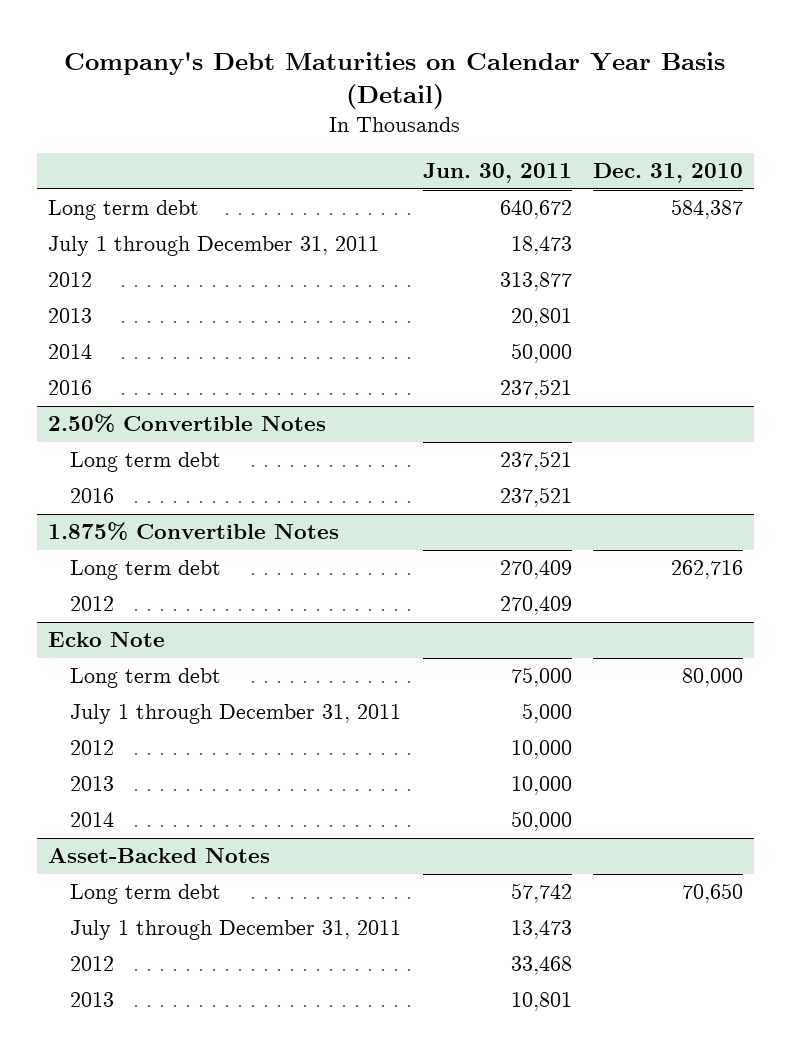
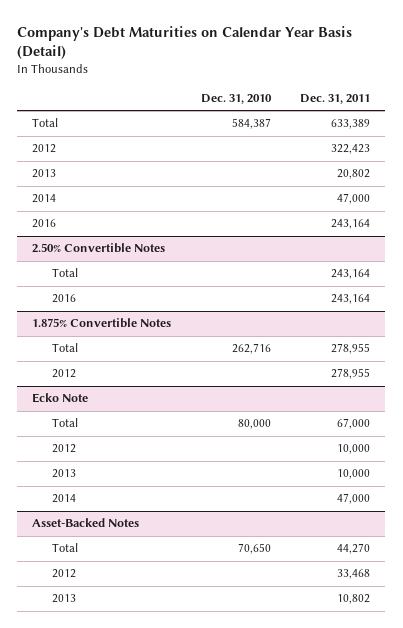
[422,163,572,184] Jun. 30, 2011 -> none
none -> [300,93,371,104] Dec. 31, 2011
[47,236,379,257] July 1 through December 31, 2011 -> none
[47,200,199,221] Long term debt -> [32,118,59,128] Total
[70,452,222,473] Long term debt -> [51,268,78,278] Total
[70,560,222,581] Long term debt -> [51,343,78,353] Total
[70,704,402,725] July 1 through December 31, 2011 -> none
[70,668,222,689] Long term debt -> [51,418,78,428] Total
[70,920,402,941] July 1 through December 31, 2011 -> none
[70,884,222,905] Long term debt -> [51,543,78,553] Total

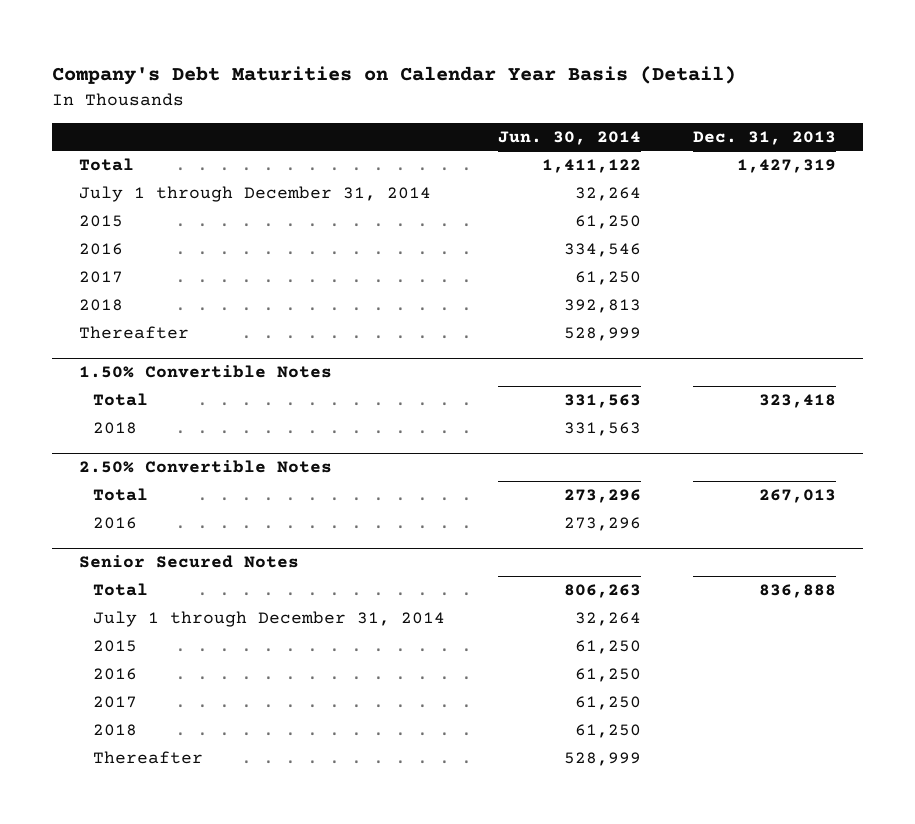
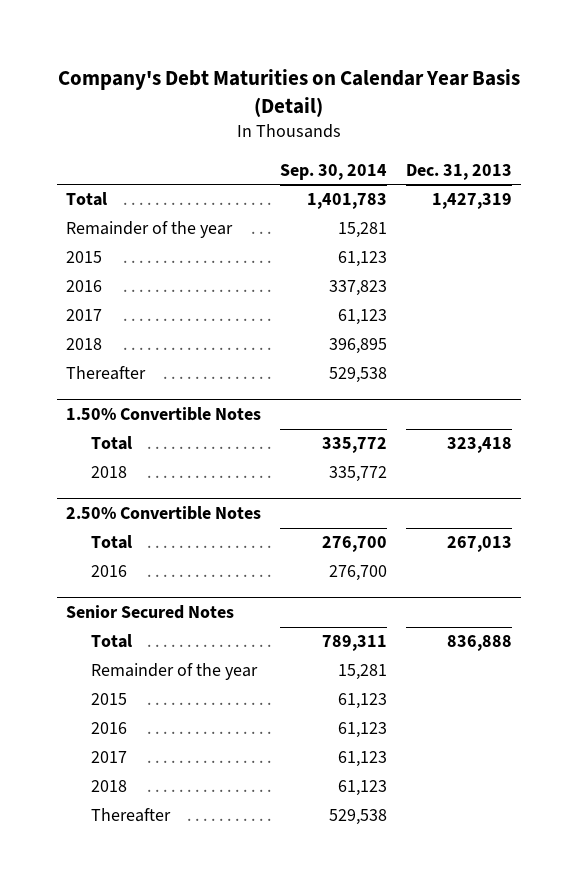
[497,130,641,145] Jun. 30, 2014 -> none
none -> [279,163,387,180] Sep. 30, 2014
[78,185,431,202] July 1 through December 31, 2014 -> [66,221,234,239] Remainder of the year
[93,610,446,627] July 1 through December 31, 2014 -> [90,663,258,681] Remainder of the year

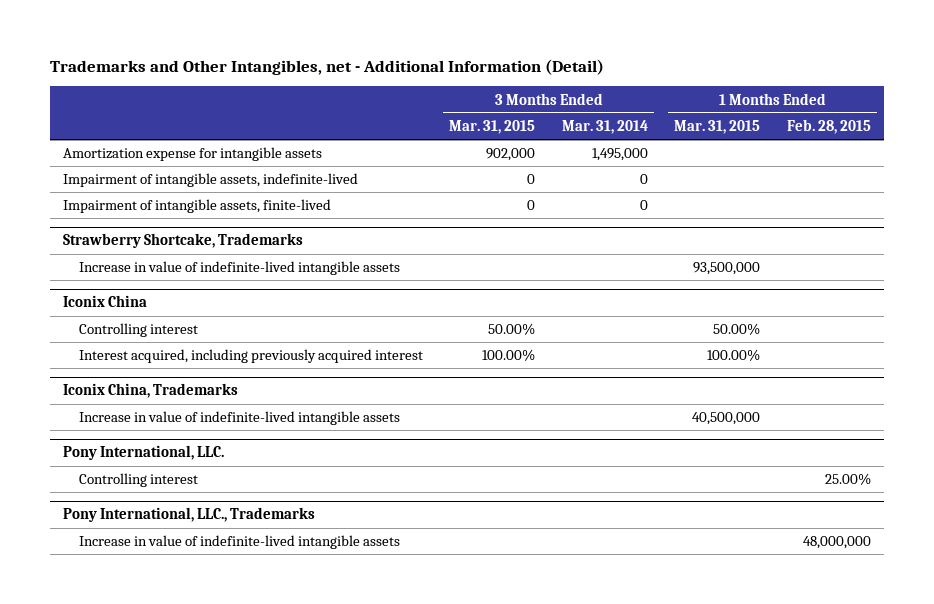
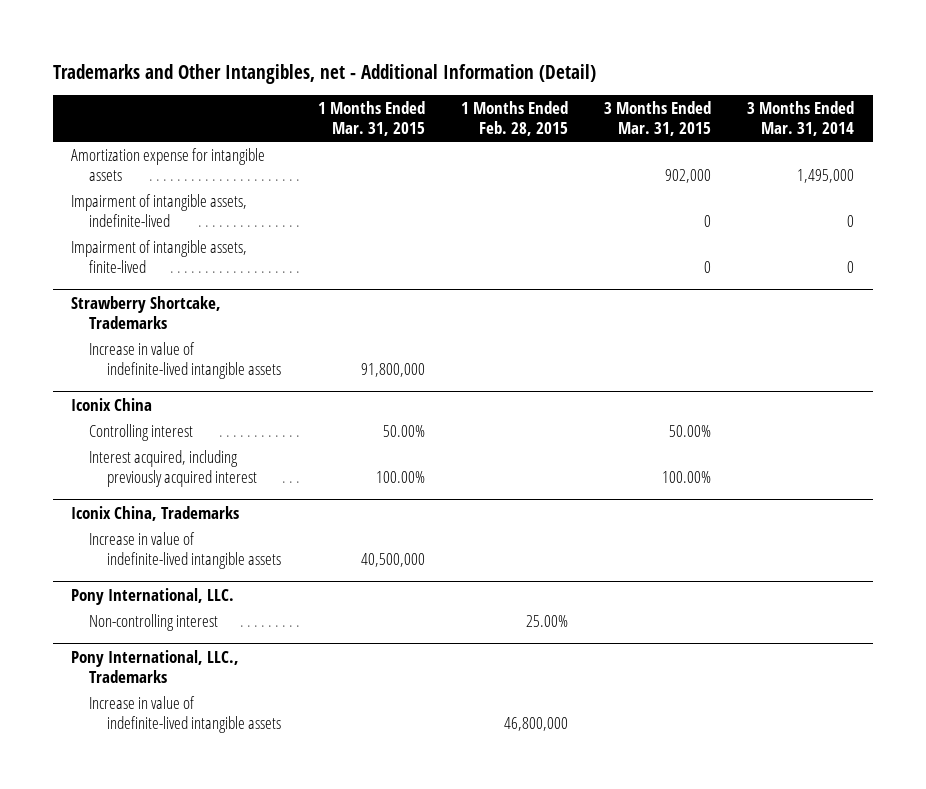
[693,262,761,276] 93,500,000 -> [360,362,425,377] 91,800,000
[78,473,198,488] Controlling interest -> [89,613,219,631] Non-controlling interest
[802,536,871,550] 48,000,000 -> [503,716,568,731] 46,800,000

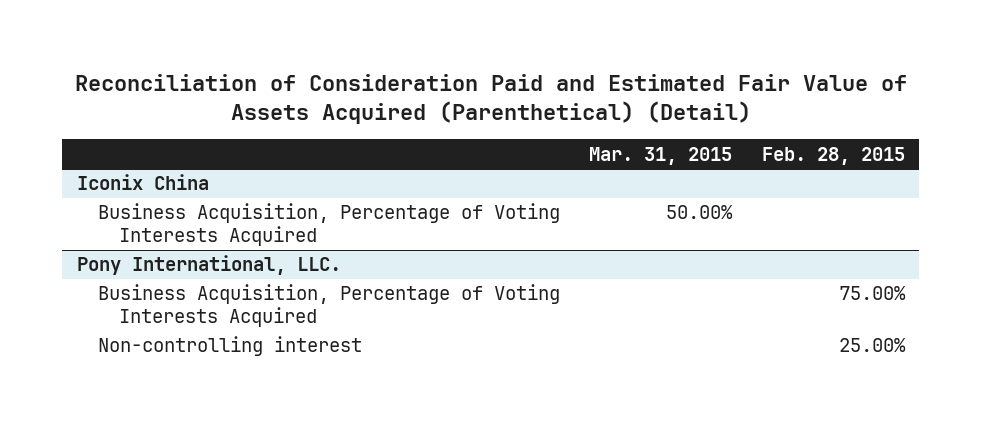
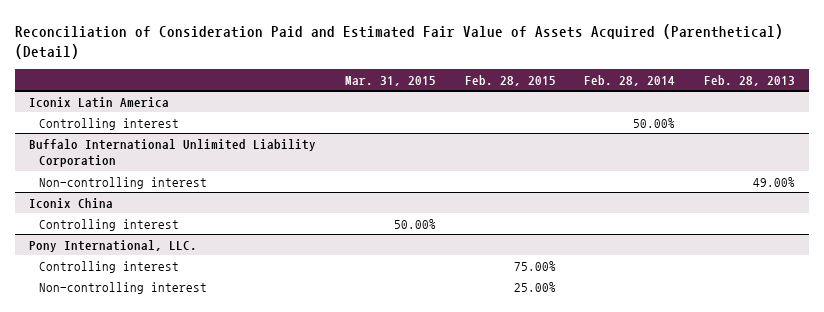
none -> [584,74,676,86] Feb. 28, 2014
none -> [703,74,795,86] Feb. 28, 2013
none -> [29,96,170,108] Iconix Latin America
none -> [38,117,179,130] Controlling interest
none -> [29,138,317,168] Buffalo International Unlimited Liability Corporation
none -> [38,176,207,189] Non-controlling interest
[97,203,560,247] Business Acquisition, Percentage of Voting Interests Acquired -> [38,218,179,231] Controlling interest
[97,284,560,328] Business Acquisition, Percentage of Voting Interests Acquired -> [38,260,179,273] Controlling interest

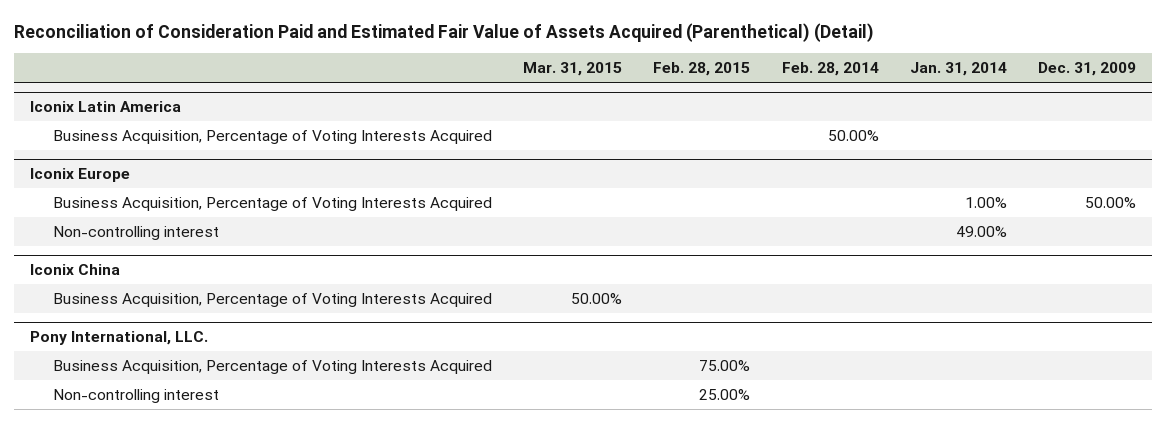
[703,74,795,86] Feb. 28, 2013 -> none
none -> [909,62,1007,77] Jan. 31, 2014
none -> [1037,62,1136,77] Dec. 31, 2009
[29,138,317,168] Buffalo International Unlimited Liability Corporation -> none
[38,176,207,189] Non-controlling interest -> none
[38,117,179,130] Controlling interest -> [53,129,493,144] Business Acquisition, Percentage of Voting Interests Acquired
none -> [29,168,130,183] Iconix Europe
none -> [53,196,493,211] Business Acquisition, Percentage of Voting Interests Acquired
none -> [53,225,220,240] Non-controlling interest
[38,218,179,231] Controlling interest -> [53,292,493,307] Business Acquisition, Percentage of Voting Interests Acquired
[38,260,179,273] Controlling interest -> [53,359,493,374] Business Acquisition, Percentage of Voting Interests Acquired

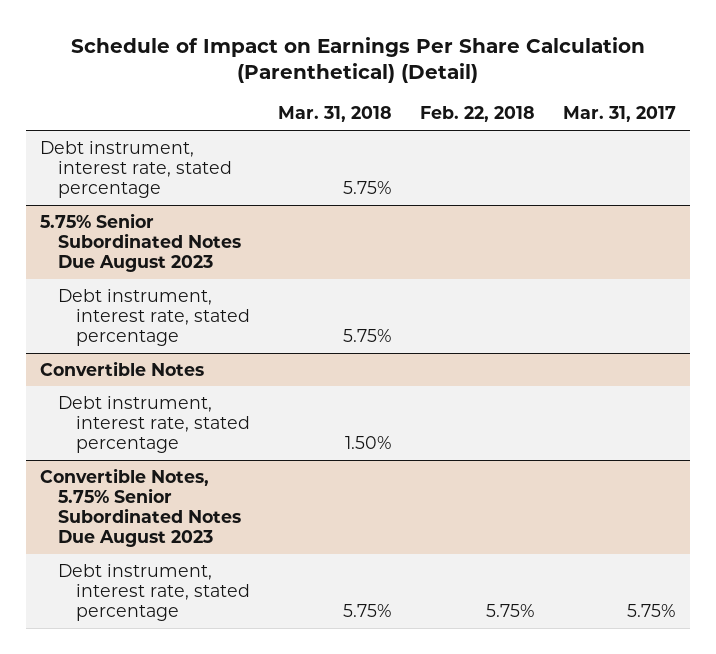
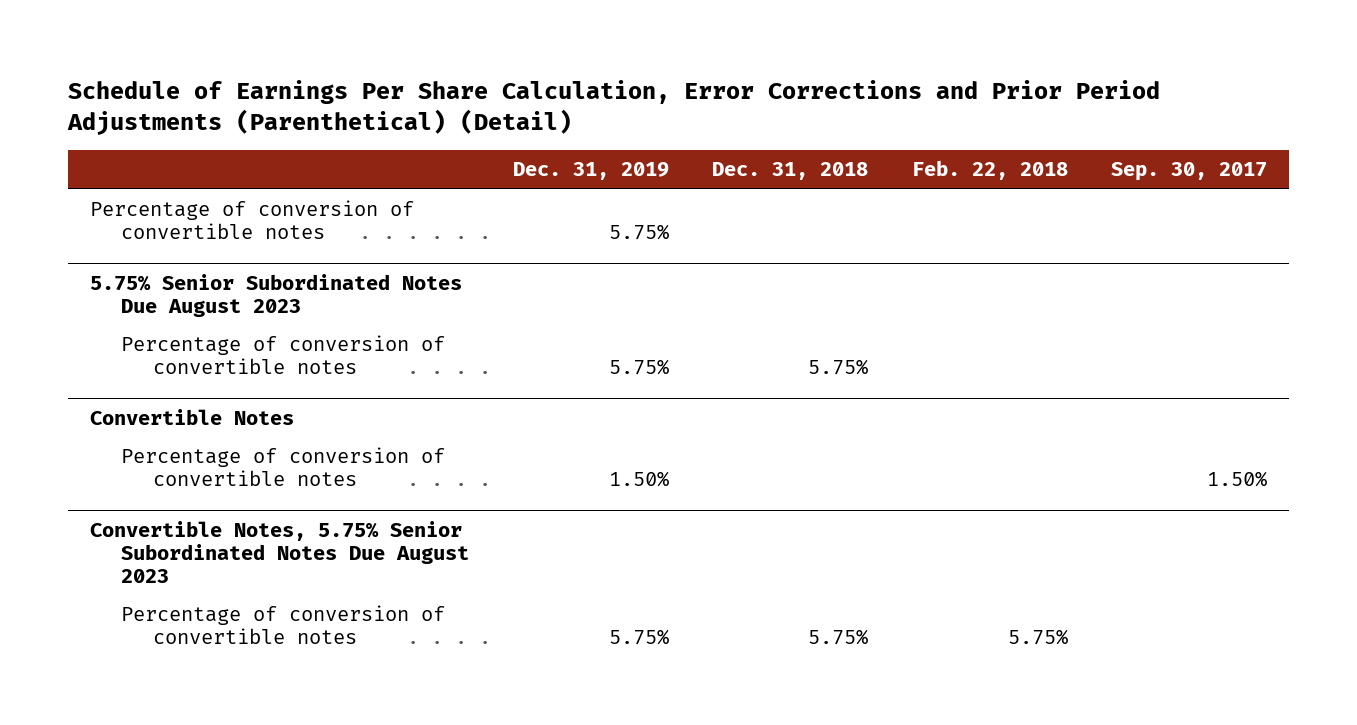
[71,36,646,84] Schedule of Impact on Earnings Per Share Calculation (Parenthetical) (Detail) -> [67,80,1161,136] Schedule of Earnings Per Share Calculation, Error Corrections and Prior Period Adjustments (Parenthetical) (Detail)
[277,106,392,123] Mar. 31, 2018 -> none
[563,106,677,123] Mar. 31, 2017 -> none
none -> [512,162,669,181] Dec. 31, 2019
none -> [712,162,869,181] Dec. 31, 2018
none -> [1111,162,1268,182] Sep. 30, 2017
[39,140,232,198] Debt instrument, interest rate, stated percentage -> [89,200,414,240] Percentage of conversion of convertible notes
[57,288,250,346] Debt instrument, interest rate, stated percentage -> [121,335,446,375] Percentage of conversion of convertible notes
[57,395,250,453] Debt instrument, interest rate, stated percentage -> [121,447,446,487] Percentage of conversion of convertible notes
[57,563,250,621] Debt instrument, interest rate, stated percentage -> [121,605,446,645] Percentage of conversion of convertible notes

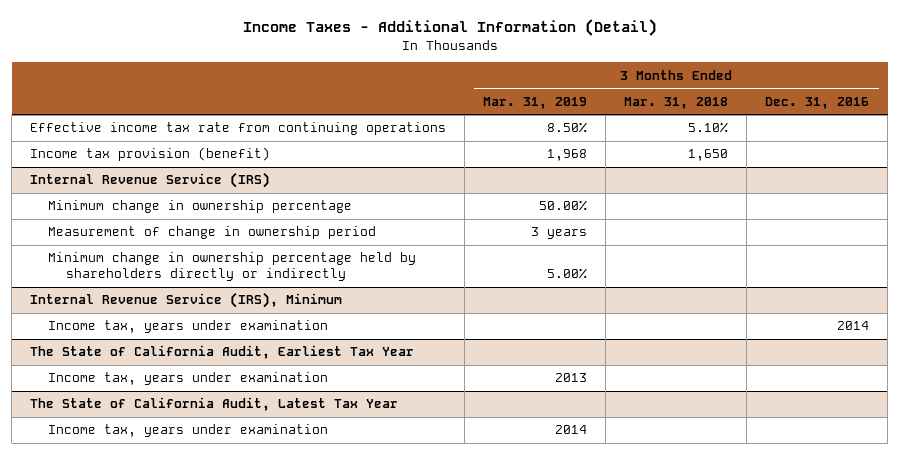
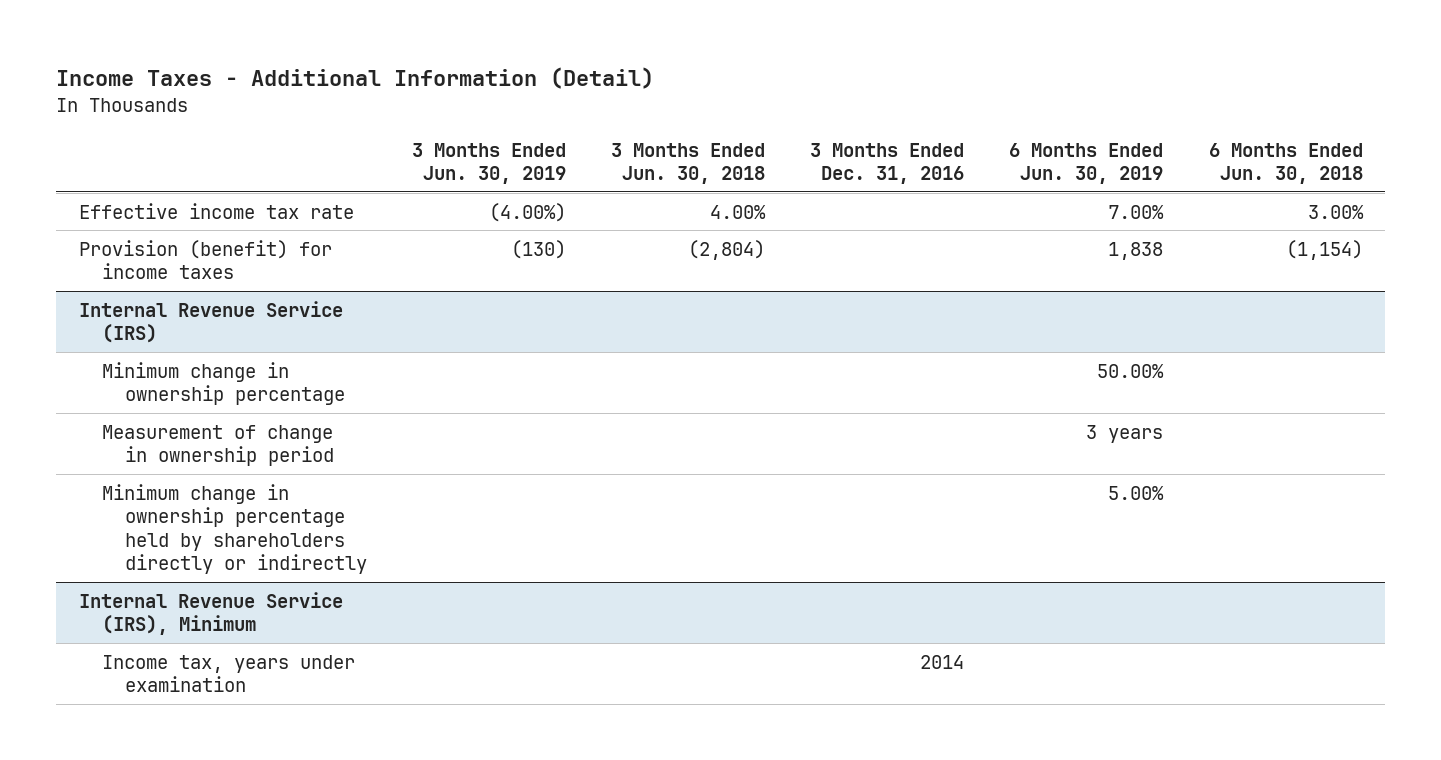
[483,96,588,109] Mar. 31, 2019 -> none
[624,96,729,109] Mar. 31, 2018 -> none
none -> [411,142,566,185] 3 Months Ended Jun. 30, 2019
none -> [610,142,765,185] 3 Months Ended Jun. 30, 2018
none -> [1009,142,1164,185] 6 Months Ended Jun. 30, 2019
none -> [1208,142,1363,185] 6 Months Ended Jun. 30, 2018
[30,122,447,136] Effective income tax rate from continuing operations -> [78,202,354,219] Effective income tax rate
[30,147,271,162] Income tax provision (benefit) -> [78,239,332,280] Provision (benefit) for income taxes
[30,345,415,360] The State of California Audit, Earliest Tax Year -> none
[48,372,329,386] Income tax, years under examination -> none
[30,397,399,412] The State of California Audit, Latest Tax Year -> none
[48,424,329,438] Income tax, years under examination -> none

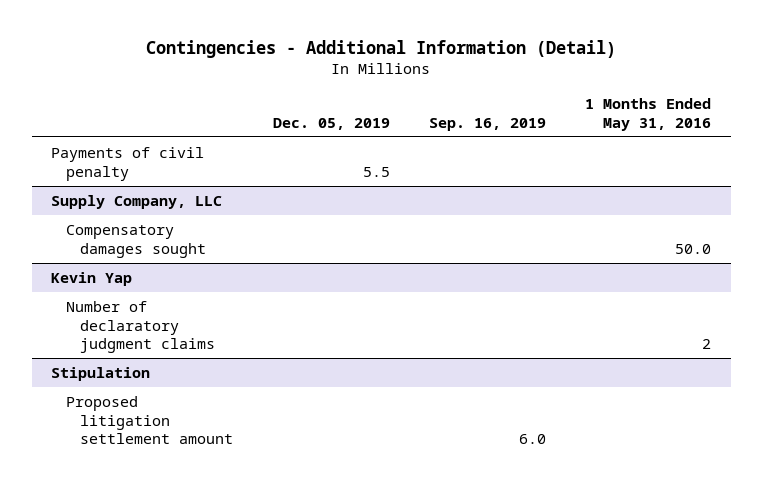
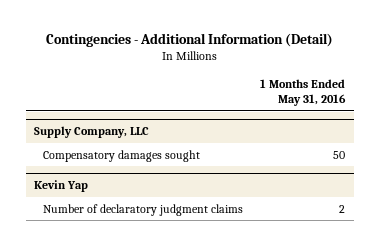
[272,117,390,130] Dec. 05, 2019 -> none
[428,117,546,131] Sep. 16, 2019 -> none
[51,146,205,181] Payments of civil penalty -> none
[675,243,712,254] 50.0 -> [333,150,346,159] 50
[51,366,151,381] Stipulation -> none
[65,395,234,445] Proposed litigation settlement amount -> none

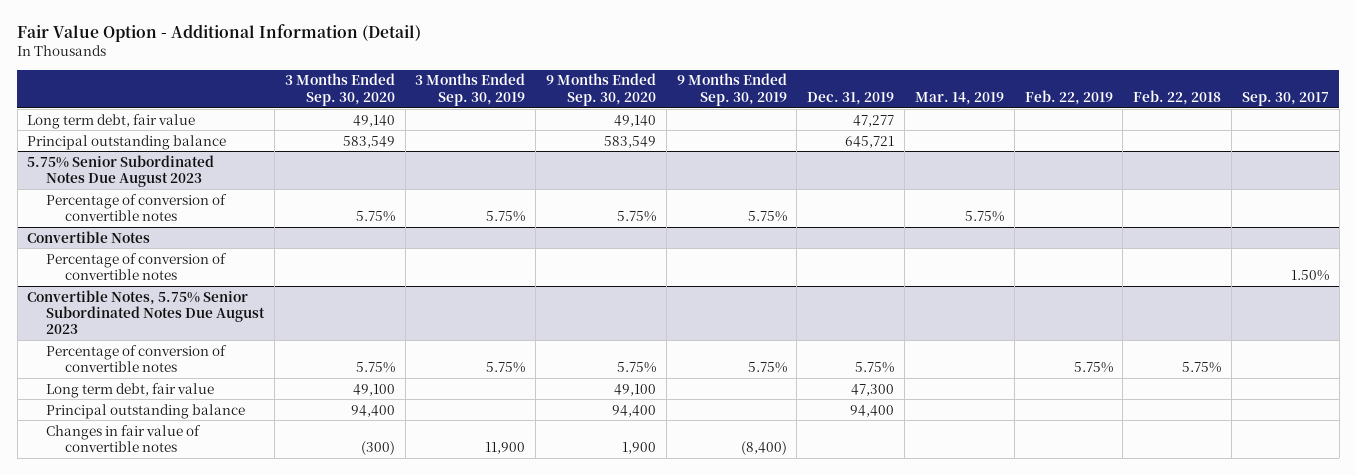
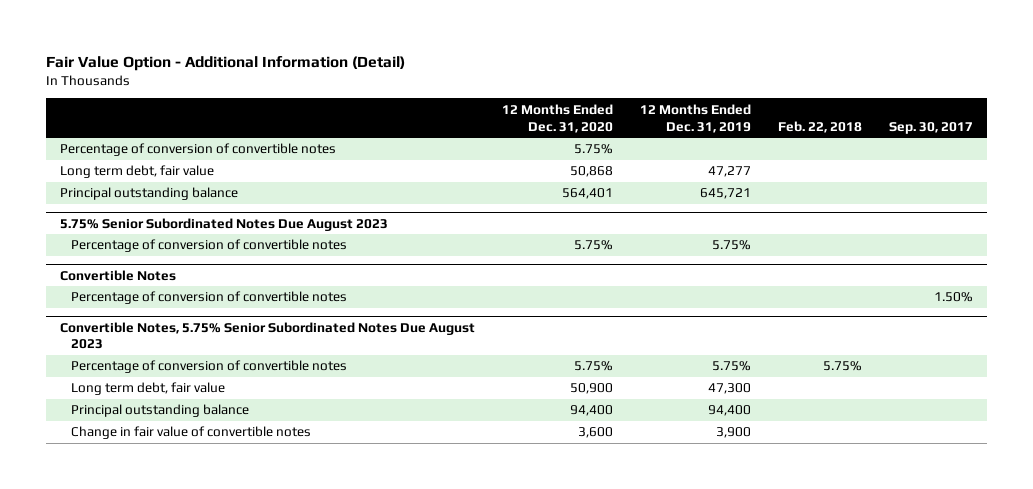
[284,73,395,106] 3 Months Ended Sep. 30, 2020 -> none
[415,73,526,106] 3 Months Ended Sep. 30, 2019 -> none
[546,73,657,106] 9 Months Ended Sep. 30, 2020 -> none
[676,73,787,106] 9 Months Ended Sep. 30, 2019 -> none
[807,91,895,105] Dec. 31, 2019 -> none
[914,91,1004,105] Mar. 14, 2019 -> none
[1024,89,1113,105] Feb. 22, 2019 -> none
none -> [501,103,613,133] 12 Months Ended Dec. 31, 2020
none -> [639,103,751,133] 12 Months Ended Dec. 31, 2019
none -> [59,143,336,157] Percentage of conversion of convertible notes
[46,424,202,453] Changes in fair value of convertible notes -> [70,426,311,440] Change in fair value of convertible notes

